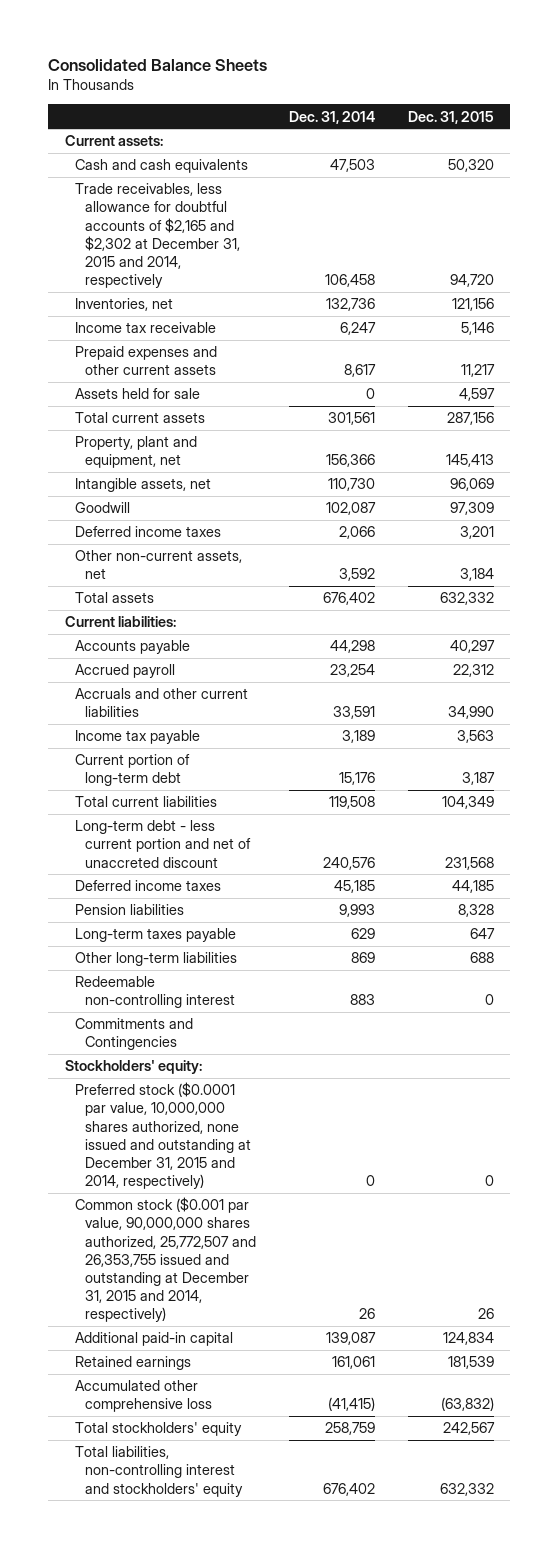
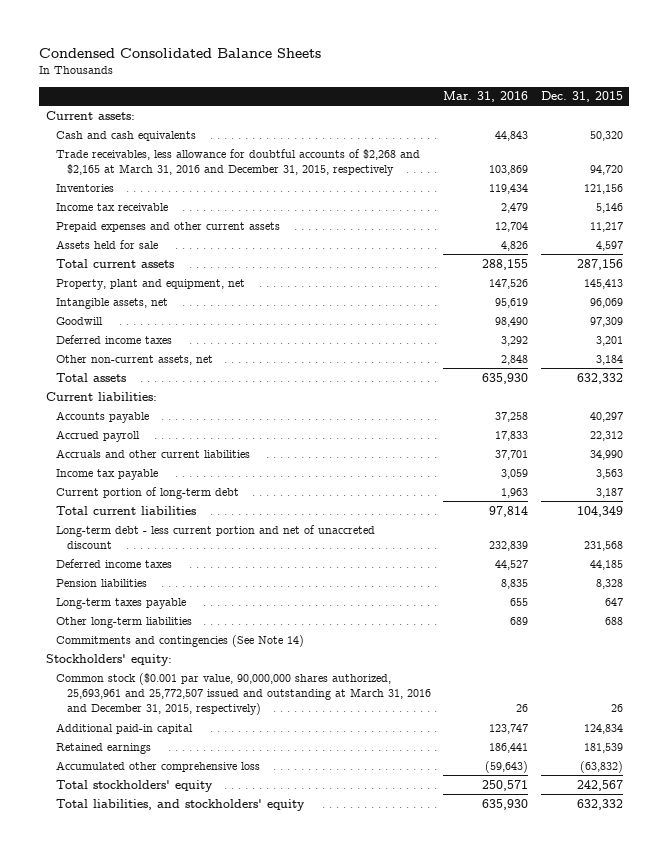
[48,58,268,71] Consolidated Balance Sheets -> [39,48,322,59] Condensed Consolidated Balance Sheets
[289,110,376,124] Dec. 31, 2014 -> none
none -> [443,91,529,103] Mar. 31, 2016
[75,183,241,288] Trade receivables, less allowance for doubtful accounts of $2,165 and $2,302 at December 31, 2015 and 2014, respectively -> [56,148,421,177] Trade receivables, less allowance for doubtful accounts of $2,268 and $2,165 at March 31, 2016 and December 31, 2015, respectively
[75,298,174,312] Inventories, net -> [56,183,115,192] Inventories
[75,976,236,1009] Redeemable non-controlling interest -> none
[75,1018,194,1051] Commitments and Contingencies -> [56,634,305,647] Commitments and contingencies (See Note 14)
[75,1082,252,1189] Preferred stock ($0.0001 par value, 10,000,000 shares authorized, none issued and outstanding at December 31, 2015 and 2014, respectively) -> none
[75,1197,257,1323] Common stock ($0.001 par value, 90,000,000 shares authorized, 25,772,507 and 26,353,755 issued and outstanding at December 31, 2015 and 2014, respectively) -> [56,672,431,716] Common stock ($0.001 par value, 90,000,000 shares authorized, 25,693,961 and 25,772,507 issued and outstanding at March 31, 2016 and December 31, 2015, respectively)
[75,1446,244,1497] Total liabilities, non-controlling interest and stockholders' equity -> [56,798,306,811] Total liabilities, and stockholders' equity

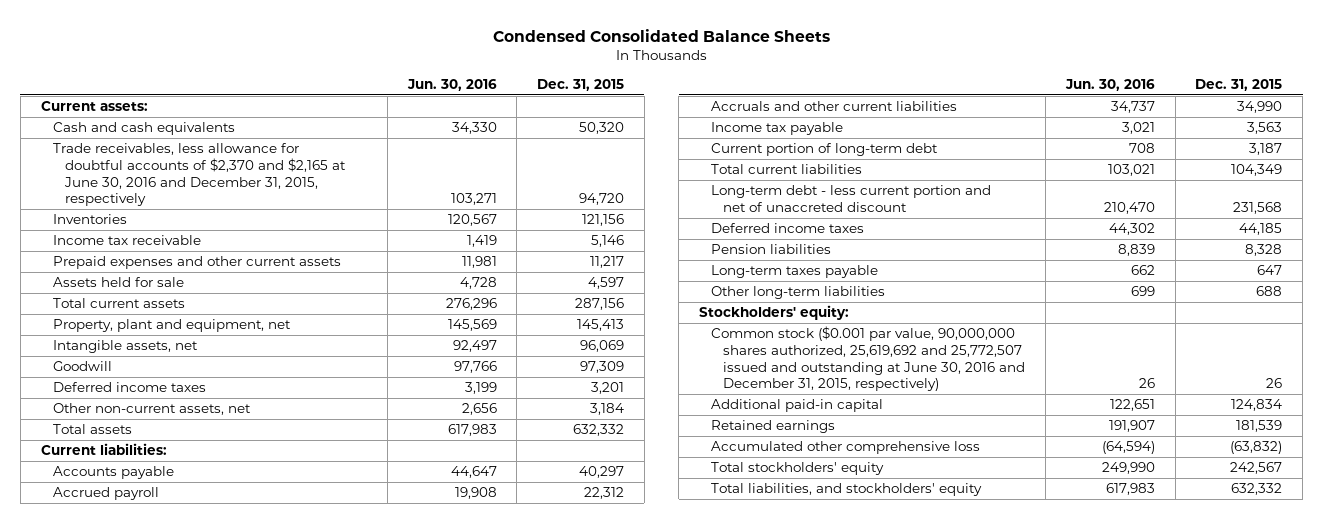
[443,91,529,103] Mar. 31, 2016 -> none
none -> [406,78,497,91] Jun. 30, 2016
[56,148,421,177] Trade receivables, less allowance for doubtful accounts of $2,268 and $2,165 at March 31, 2016 and December 31, 2015, respectively -> [52,143,347,207] Trade receivables, less allowance for doubtful accounts of $2,370 and $2,165 at June 30, 2016 and December 31, 2015, respectively
[56,634,305,647] Commitments and contingencies (See Note 14) -> none
[56,672,431,716] Common stock ($0.001 par value, 90,000,000 shares authorized, 25,693,961 and 25,772,507 issued and outstanding at March 31, 2016 and December 31, 2015, respectively) -> [711,326,1026,392] Common stock ($0.001 par value, 90,000,000 shares authorized, 25,619,692 and 25,772,507 issued and outstanding at June 30, 2016 and December 31, 2015, respectively)

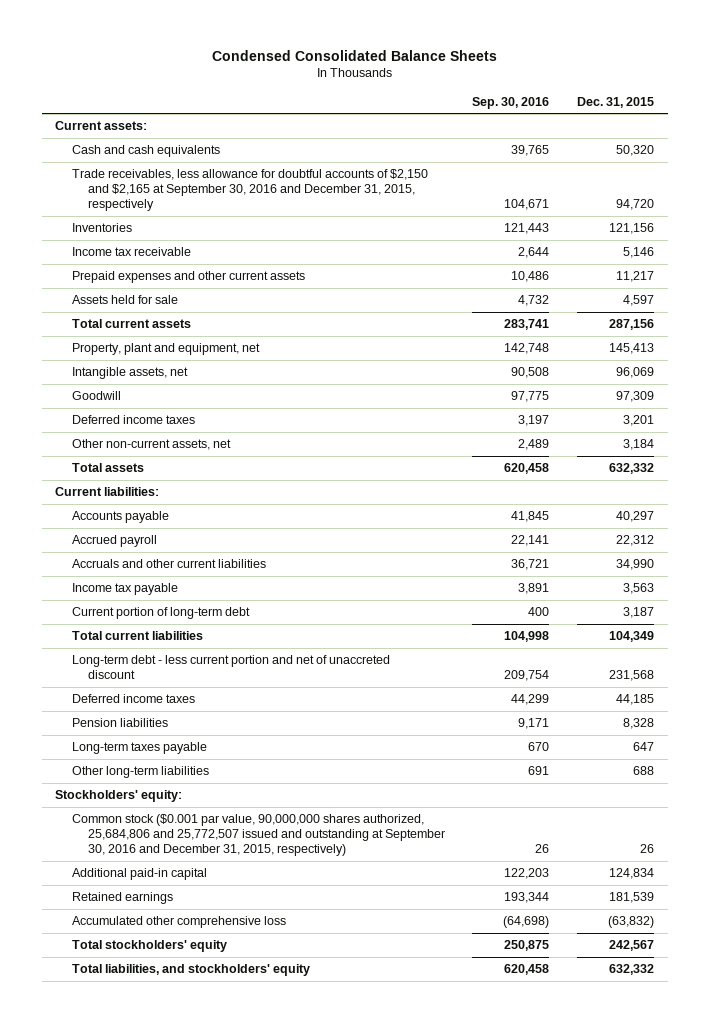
[406,78,497,91] Jun. 30, 2016 -> none
none -> [472,96,550,109] Sep. 30, 2016
[52,143,347,207] Trade receivables, less allowance for doubtful accounts of $2,370 and $2,165 at June 30, 2016 and December 31, 2015, respectively -> [71,169,428,212] Trade receivables, less allowance for doubtful accounts of $2,150 and $2,165 at September 30, 2016 and December 31, 2015, respectively
[711,326,1026,392] Common stock ($0.001 par value, 90,000,000 shares authorized, 25,619,692 and 25,772,507 issued and outstanding at June 30, 2016 and December 31, 2015, respectively) -> [71,814,445,857] Common stock ($0.001 par value, 90,000,000 shares authorized, 25,684,806 and 25,772,507 issued and outstanding at September 30, 2016 and December 31, 2015, respectively)

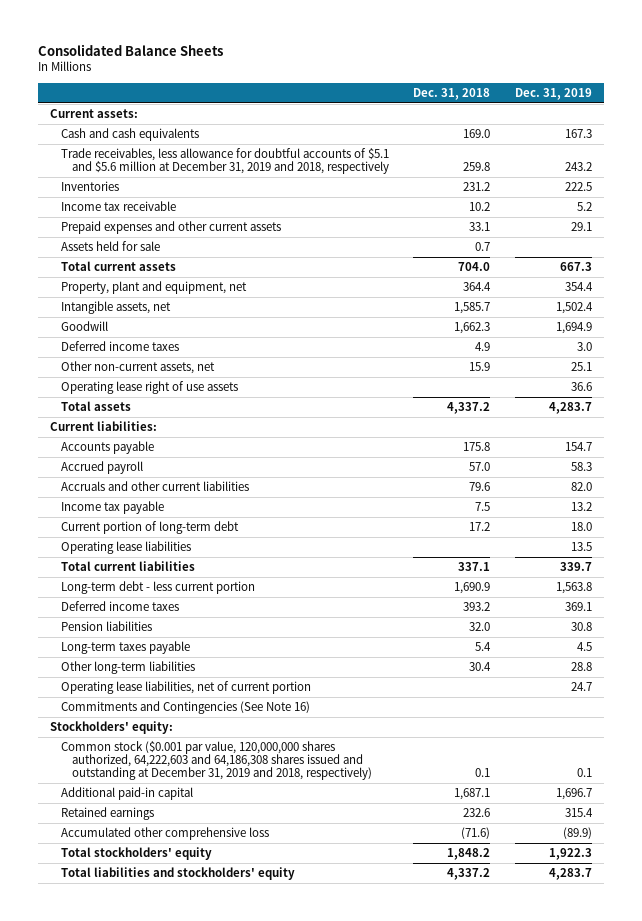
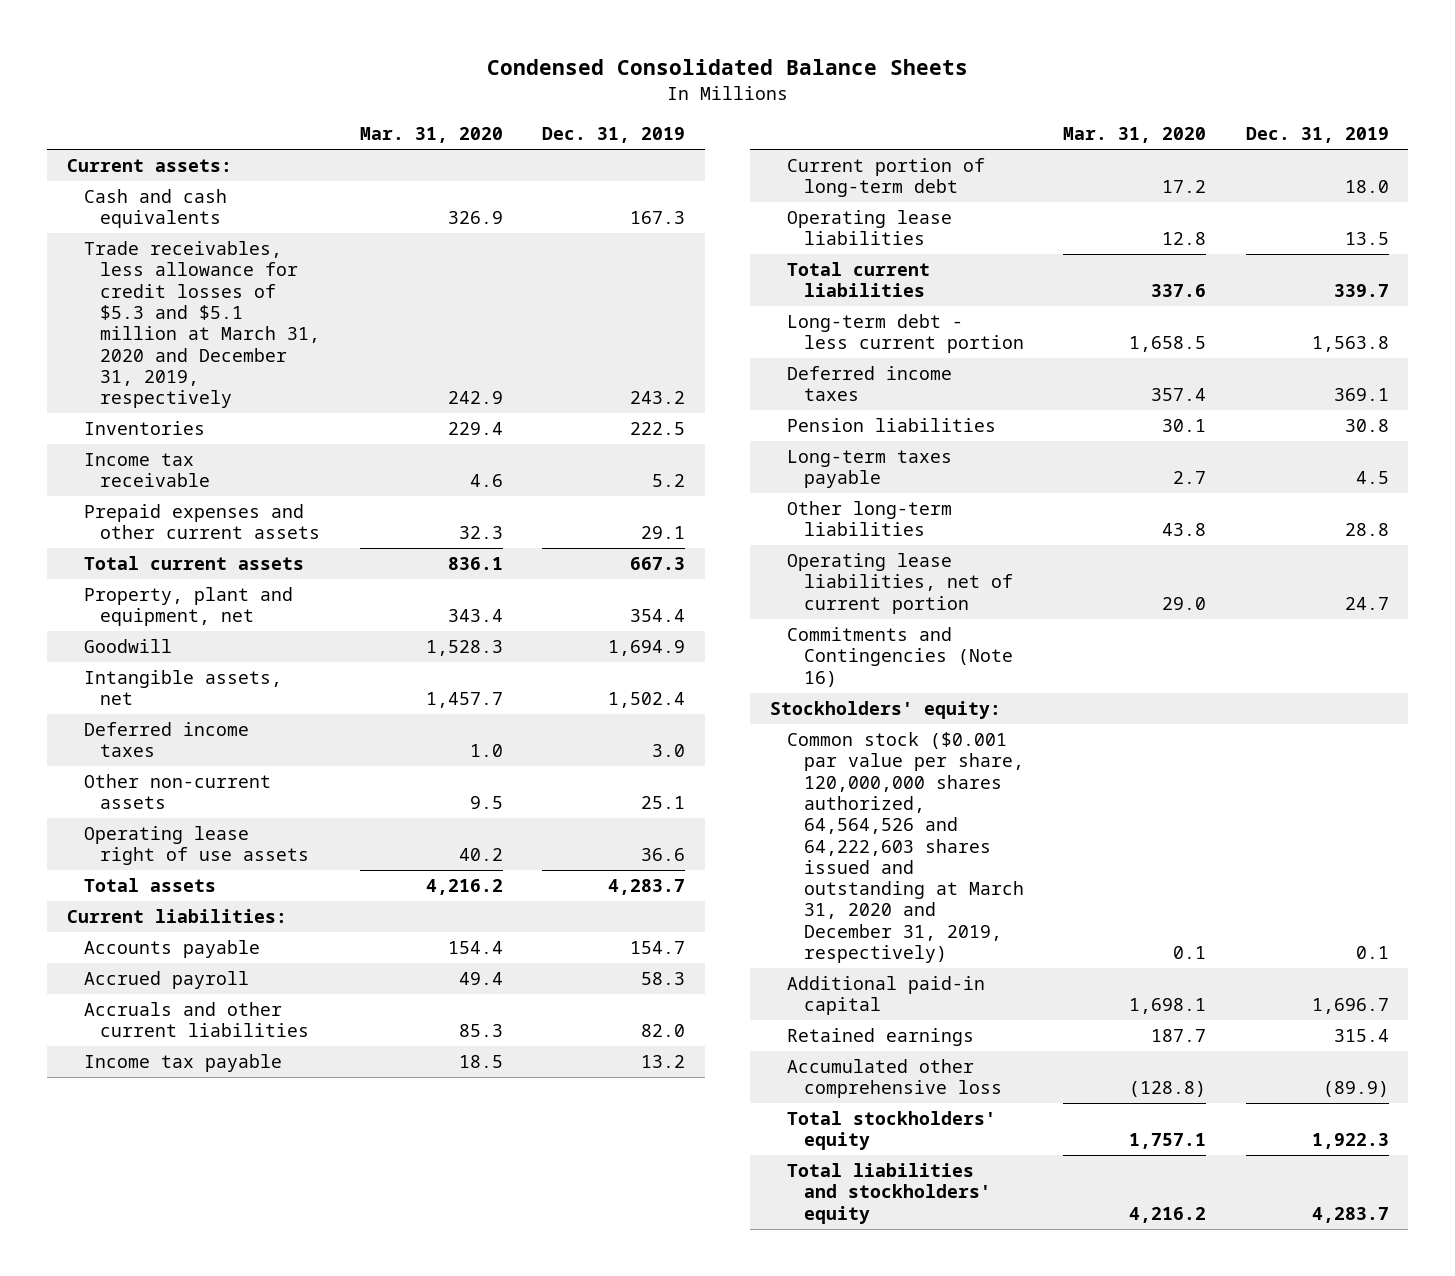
[38,43,224,56] Consolidated Balance Sheets -> [486,59,968,76] Condensed Consolidated Balance Sheets
[413,87,491,100] Dec. 31, 2018 -> none
none -> [359,127,503,144] Mar. 31, 2020
[60,148,389,175] Trade receivables, less allowance for doubtful accounts of $5.1 and $5.6 million at December 31, 2019 and 2018, respectively -> [83,241,321,409] Trade receivables, less allowance for credit losses of $5.3 and $5.1 million at March 31, 2020 and December 31, 2019, respectively
[60,241,160,252] Assets held for sale -> none
[60,301,171,315] Intangible assets, net -> [83,670,282,706] Intangible assets, net
[60,361,215,375] Other non-current assets, net -> [83,774,271,810] Other non-current assets
[60,701,310,715] Commitments and Contingencies (See Note 16) -> [786,627,1013,687] Commitments and Contingencies (Note 16)
[60,741,372,781] Common stock ($0.001 par value, 120,000,000 shares authorized, 64,222,603 and 64,186,308 shares issued and outstanding at December 31, 2019 and 2018, respectively) -> [786,732,1024,963] Common stock ($0.001 par value per share, 120,000,000 shares authorized, 64,564,526 and 64,222,603 shares issued and outstanding at March 31, 2020 and December 31, 2019, respectively)

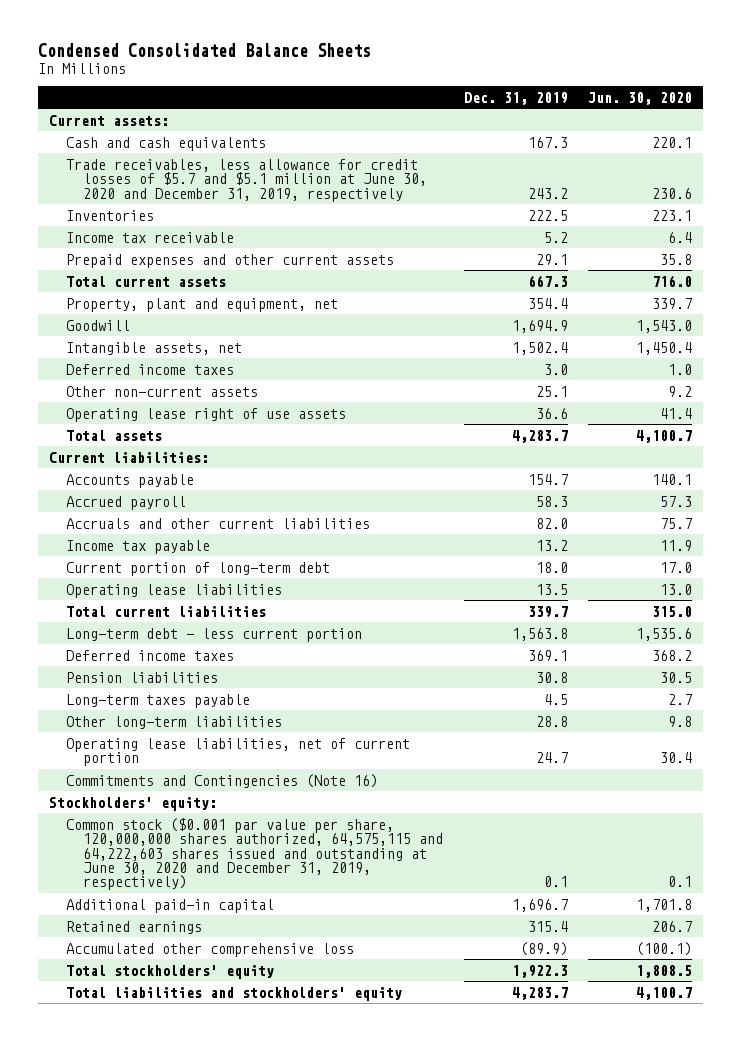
[359,127,503,144] Mar. 31, 2020 -> none
none -> [588,91,693,105] Jun. 30, 2020
[83,241,321,409] Trade receivables, less allowance for credit losses of $5.3 and $5.1 million at March 31, 2020 and December 31, 2019, respectively -> [65,158,428,202] Trade receivables, less allowance for credit losses of $5.7 and $5.1 million at June 30, 2020 and December 31, 2019, respectively
[786,732,1024,963] Common stock ($0.001 par value per share, 120,000,000 shares authorized, 64,564,526 and 64,222,603 shares issued and outstanding at March 31, 2020 and December 31, 2019, respectively) -> [65,817,444,891] Common stock ($0.001 par value per share, 120,000,000 shares authorized, 64,575,115 and 64,222,603 shares issued and outstanding at June 30, 2020 and December 31, 2019, respectively)

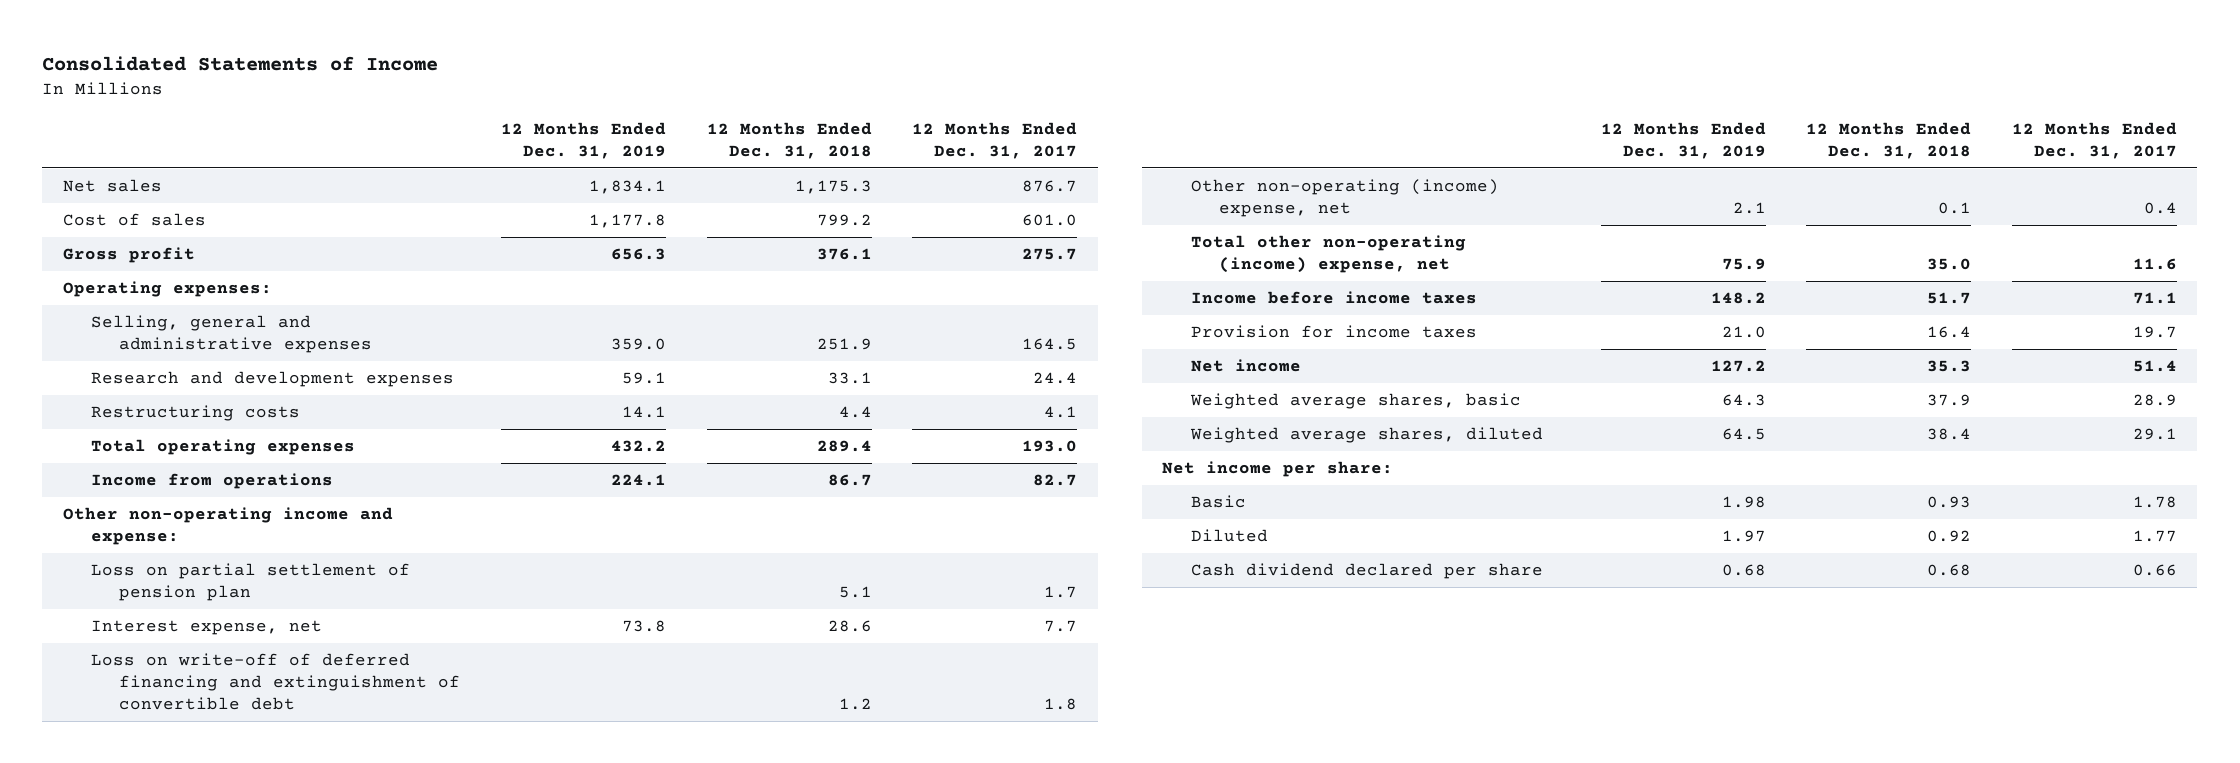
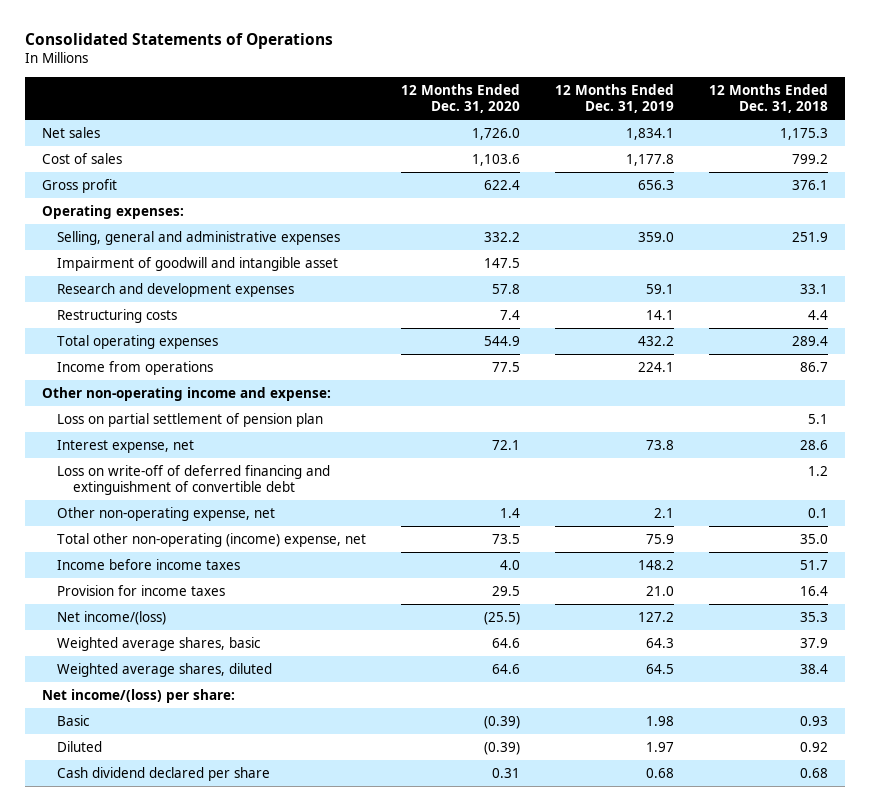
[42,55,439,71] Consolidated Statements of Income -> [24,33,333,50] Consolidated Statements of Operations
[912,121,1078,159] 12 Months Ended Dec. 31, 2017 -> none
none -> [401,83,521,113] 12 Months Ended Dec. 31, 2020
none -> [57,257,339,272] Impairment of goodwill and intangible asset
[1190,179,1499,218] Other non-operating (income) expense, net -> [57,507,276,522] Other non-operating expense, net
[1190,359,1301,373] Net income -> [57,611,167,626] Net income/(loss)
[1162,461,1394,478] Net income per share: -> [42,689,236,704] Net income/(loss) per share:

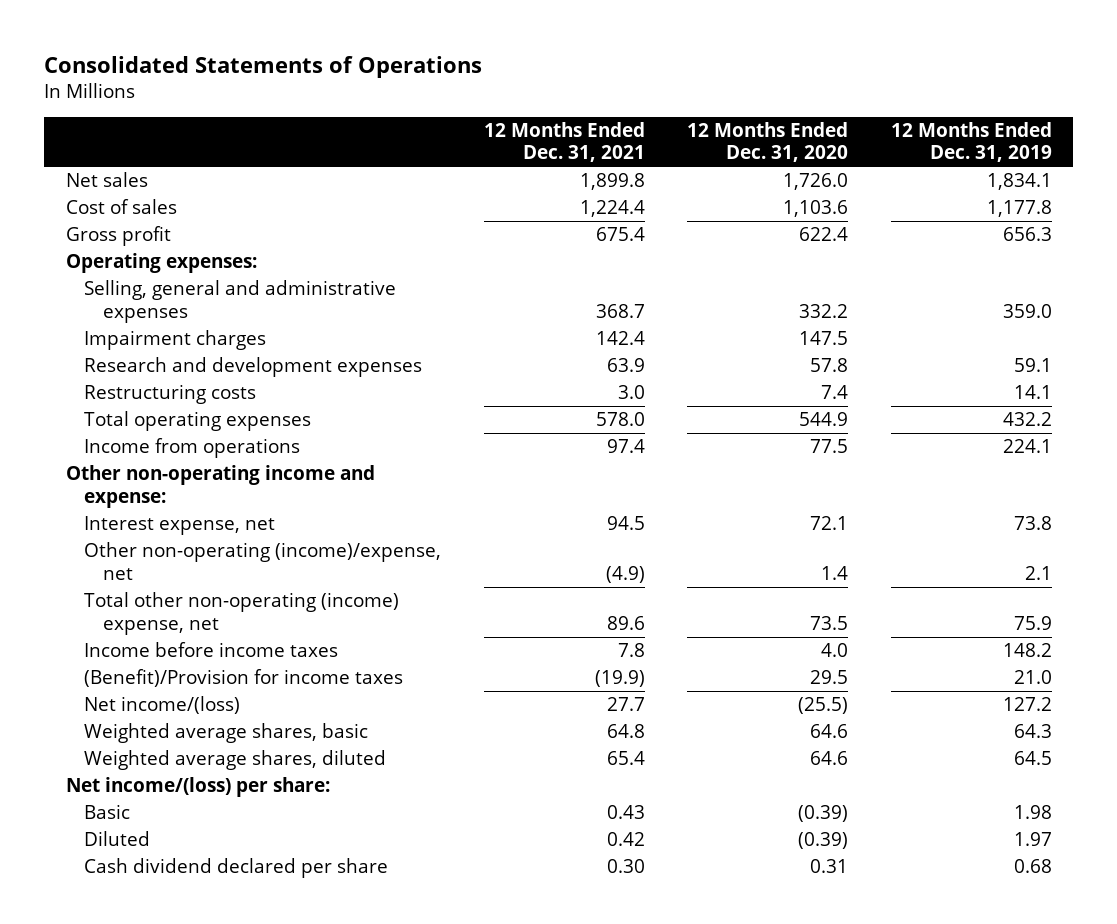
[708,83,828,113] 12 Months Ended Dec. 31, 2018 -> none
none -> [483,121,645,163] 12 Months Ended Dec. 31, 2021
[57,257,339,272] Impairment of goodwill and intangible asset -> [84,330,267,351] Impairment charges
[57,413,324,428] Loss on partial settlement of pension plan -> none
[57,465,331,495] Loss on write-off of deferred financing and extinguishment of convertible debt -> none
[57,507,276,522] Other non-operating expense, net -> [84,542,442,580] Other non-operating (income)/expense, net
[57,585,226,597] Provision for income taxes -> [84,669,404,688] (Benefit)/Provision for income taxes

